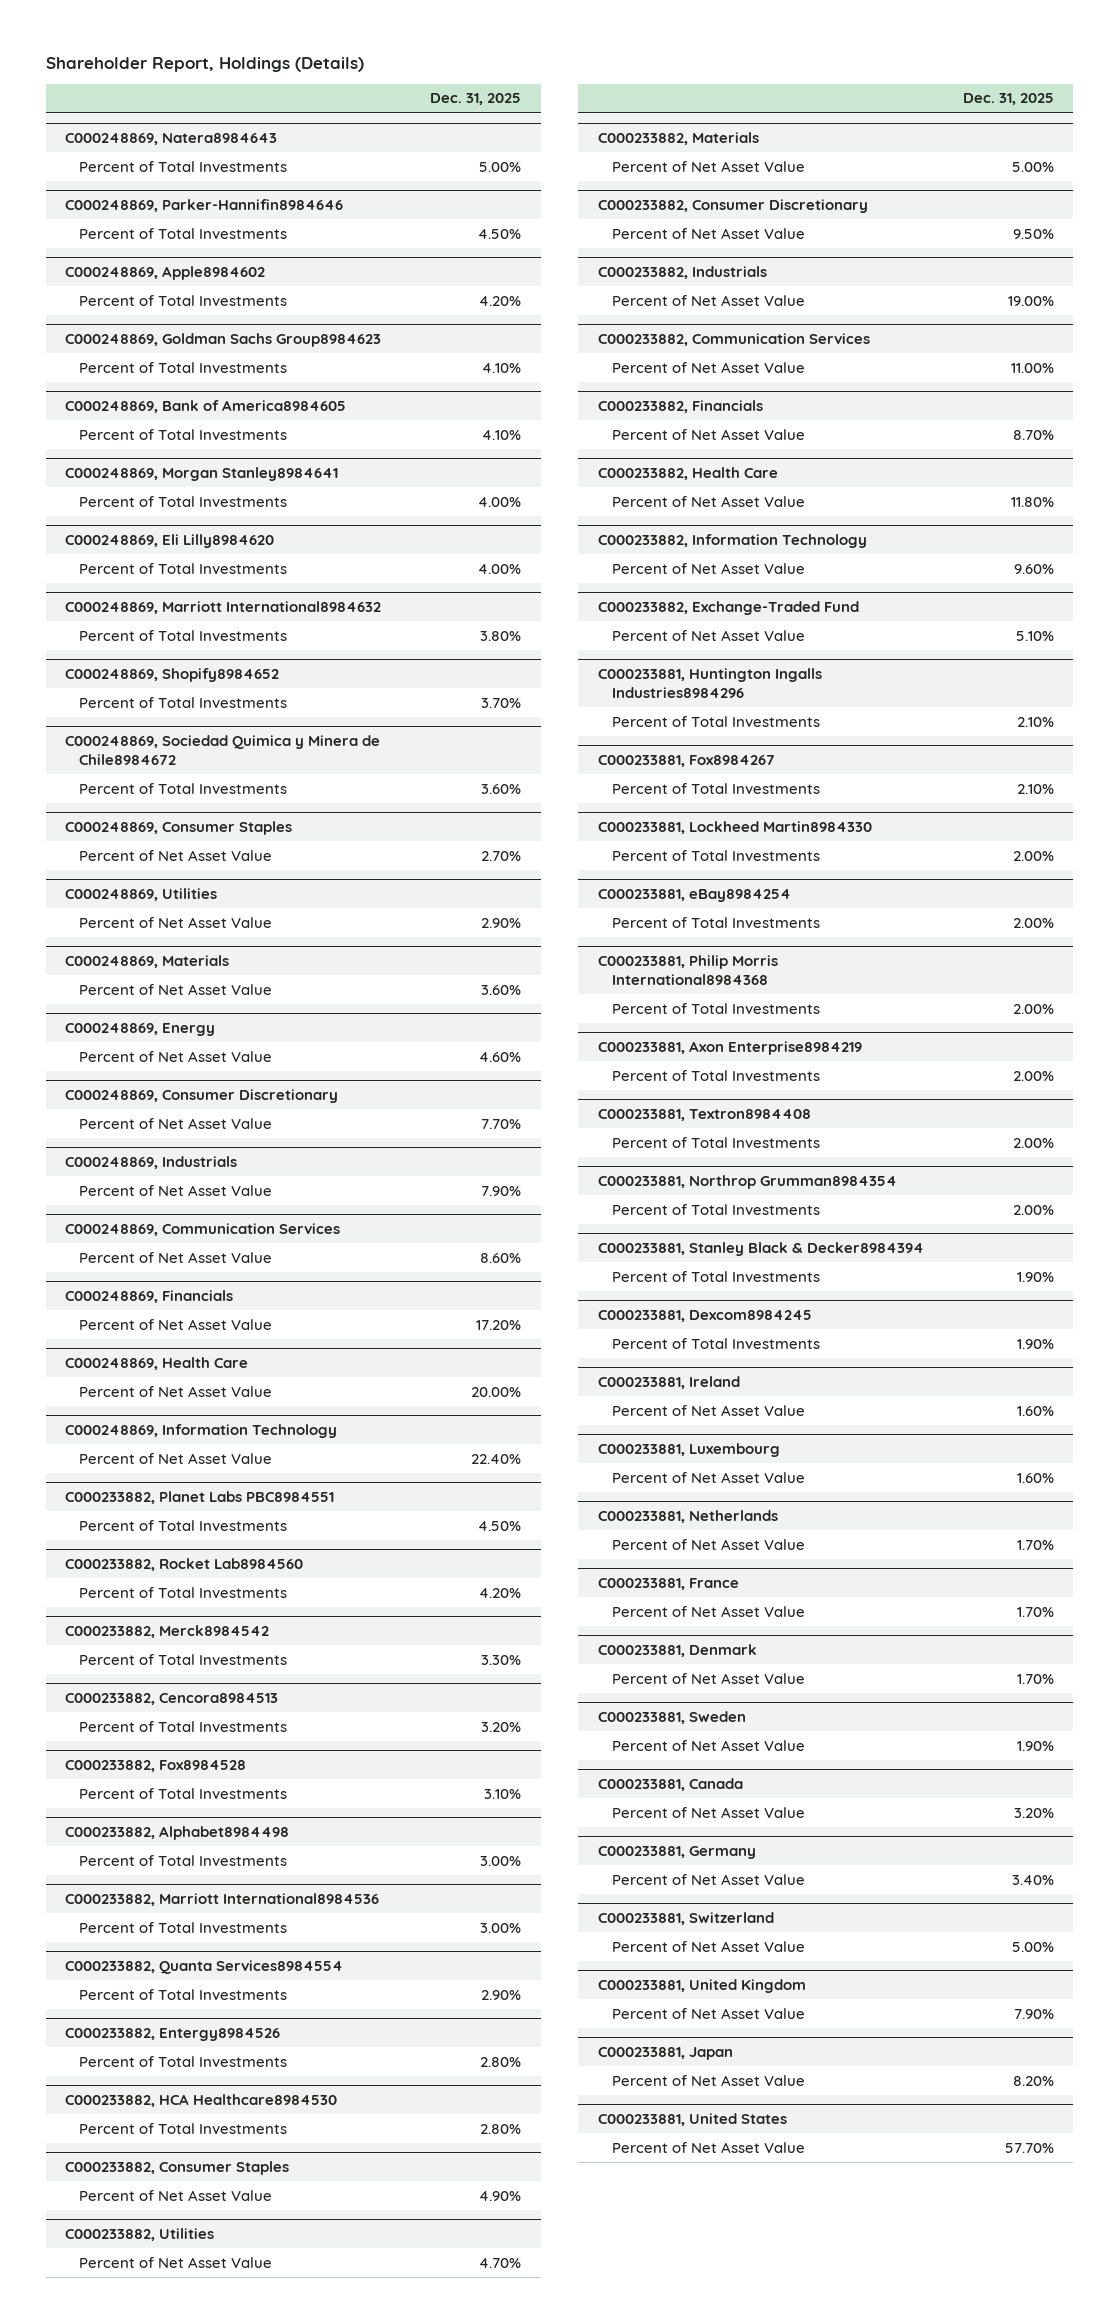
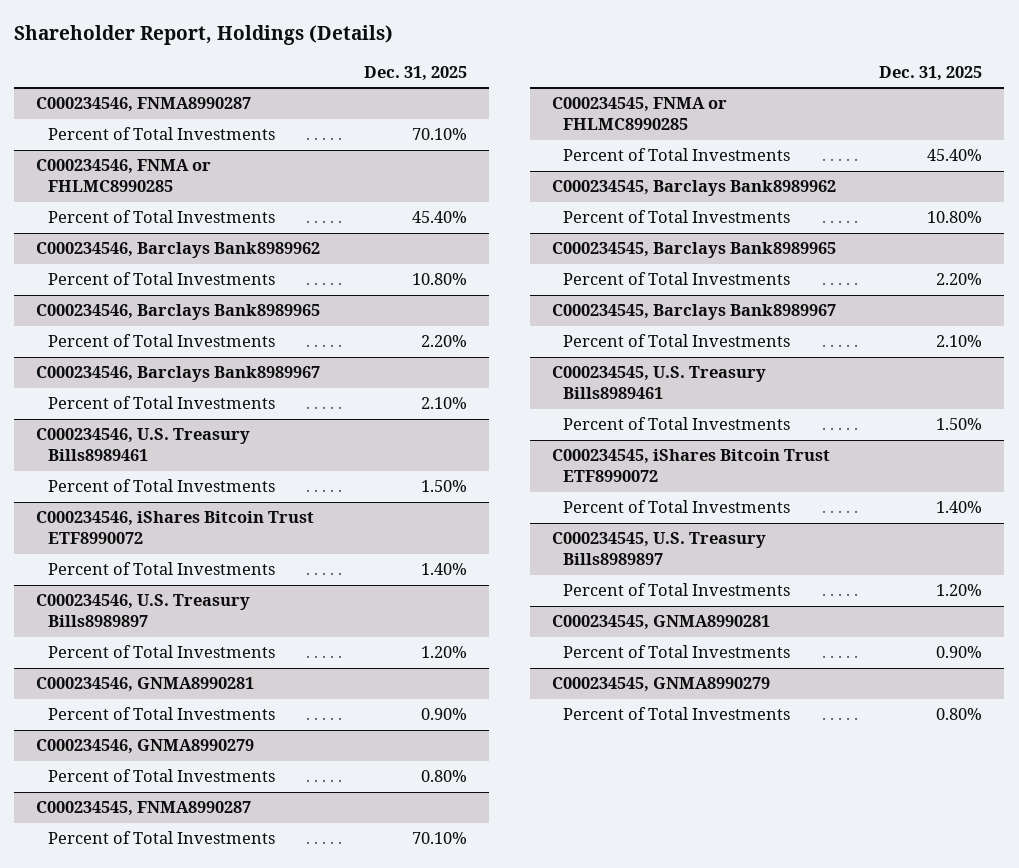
[65,133,278,146] C000248869, Natera8984643 -> none
[65,199,344,213] C000248869, Parker-Hannifin8984646 -> none
[65,266,266,281] C000248869, Apple8984602 -> none
[65,333,382,348] C000248869, Goldman Sachs Group8984623 -> none
[65,400,347,414] C000248869, Bank of America8984605 -> none
[79,428,288,440] Percent of Total Investments -> none
[65,467,339,482] C000248869, Morgan Stanley8984641 -> none
[79,495,288,507] Percent of Total Investments -> none
[65,534,275,549] C000248869, Eli Lilly8984620 -> none
[79,562,288,574] Percent of Total Investments -> none
[65,601,382,615] C000248869, Marriott International8984632 -> none
[79,629,288,641] Percent of Total Investments -> none
[65,668,280,683] C000248869, Shopify8984652 -> none
[79,696,288,708] Percent of Total Investments -> none
[65,735,381,765] C000248869, Sociedad Quimica y Minera de Chile8984672 -> none
[79,782,288,794] Percent of Total Investments -> none
[65,821,293,836] C000248869, Consumer Staples -> none
[79,849,273,861] Percent of Net Asset Value -> none
[65,888,218,902] C000248869, Utilities -> none
[79,916,273,928] Percent of Net Asset Value -> none
[65,955,230,969] C000248869, Materials -> none
[79,983,273,995] Percent of Net Asset Value -> none
[65,1023,216,1037] C000248869, Energy -> none
[79,1050,273,1062] Percent of Net Asset Value -> none
[65,1089,339,1104] C000248869, Consumer Discretionary -> none
[79,1117,273,1129] Percent of Net Asset Value -> none
[65,1156,238,1170] C000248869, Industrials -> none
[79,1184,273,1196] Percent of Net Asset Value -> none
[65,1223,341,1237] C000248869, Communication Services -> none
[79,1251,273,1263] Percent of Net Asset Value -> none
[65,1290,234,1304] C000248869, Financials -> none
[79,1318,273,1330] Percent of Net Asset Value -> none
[65,1357,249,1371] C000248869, Health Care -> none
[79,1385,273,1397] Percent of Net Asset Value -> none
[65,1424,338,1439] C000248869, Information Technology -> none
[79,1452,273,1464] Percent of Net Asset Value -> none
[65,1491,335,1505] C000233882, Planet Labs PBC8984551 -> none
[79,1519,288,1531] Percent of Total Investments -> none
[65,1558,304,1572] C000233882, Rocket Lab8984560 -> none
[79,1586,288,1598] Percent of Total Investments -> none
[65,1625,270,1639] C000233882, Merck8984542 -> none
[79,1653,288,1665] Percent of Total Investments -> none
[65,1693,279,1706] C000233882, Cencora8984513 -> none
[79,1720,288,1732] Percent of Total Investments -> none
[65,1760,247,1773] C000233882, Fox8984528 -> none
[79,1787,288,1799] Percent of Total Investments -> none
[65,1826,290,1841] C000233882, Alphabet8984498 -> none
[79,1854,288,1866] Percent of Total Investments -> none
[65,1893,380,1907] C000233882, Marriott International8984536 -> none
[79,1921,288,1933] Percent of Total Investments -> none
[65,1960,344,1975] C000233882, Quanta Services8984554 -> none
[79,1988,288,2000] Percent of Total Investments -> none
[65,2028,281,2042] C000233882, Entergy8984526 -> none
[79,2055,288,2067] Percent of Total Investments -> none
[65,2094,338,2108] C000233882, HCA Healthcare8984530 -> none
[79,2122,288,2134] Percent of Total Investments -> none
[65,2161,290,2176] C000233882, Consumer Staples -> none
[79,2189,273,2201] Percent of Net Asset Value -> none
[65,2228,215,2242] C000233882, Utilities -> none
[79,2256,273,2268] Percent of Net Asset Value -> none
[597,132,759,146] C000233882, Materials -> none
[611,160,805,172] Percent of Net Asset Value -> none
[597,199,868,214] C000233882, Consumer Discretionary -> none
[611,227,805,239] Percent of Net Asset Value -> none
[597,266,767,280] C000233882, Industrials -> none
[611,294,805,306] Percent of Net Asset Value -> none
[597,333,870,347] C000233882, Communication Services -> none
[611,361,805,373] Percent of Net Asset Value -> none
[597,400,763,414] C000233882, Financials -> none
[611,428,805,440] Percent of Net Asset Value -> none
[597,467,778,481] C000233882, Health Care -> none
[611,495,805,507] Percent of Net Asset Value -> none
[597,534,867,549] C000233882, Information Technology -> none
[611,562,805,574] Percent of Net Asset Value -> none
[597,601,859,616] C000233882, Exchange-Traded Fund -> none
[611,629,805,641] Percent of Net Asset Value -> none
[597,668,822,698] C000233881, Huntington Ingalls Industries8984296 -> none
none -> [36,97,252,113] C000234546, FNMA8990287
[479,161,522,172] 5.00% -> [411,128,467,141] 70.10%
none -> [36,159,212,193] C000234546, FNMA or FHLMC8990285
[478,228,522,239] 4.50% -> [411,211,467,224] 45.40%
none -> [36,242,321,259] C000234546, Barclays Bank8989962
[479,295,522,306] 4.20% -> [411,273,467,286] 10.80%
none -> [36,304,321,321] C000234546, Barclays Bank8989965
[482,362,522,373] 4.10% -> [420,335,467,348] 2.20%
none -> [36,366,321,383] C000234546, Barclays Bank8989967
[597,755,775,768] C000233881, Fox8984267 -> none
none -> [36,428,251,462] C000234546, U.S. Treasury Bills8989461
none -> [47,479,275,493] Percent of Total Investments
none -> [36,511,315,545] C000234546, iShares Bitcoin Trust ETF8990072
none -> [47,562,275,576] Percent of Total Investments
none -> [36,594,251,628] C000234546, U.S. Treasury Bills8989897
none -> [47,645,275,659] Percent of Total Investments
none -> [36,677,255,693] C000234546, GNMA8990281
none -> [47,707,275,721] Percent of Total Investments
none -> [36,739,255,755] C000234546, GNMA8990279
none -> [47,769,275,783] Percent of Total Investments
none -> [36,801,252,817] C000234545, FNMA8990287
none -> [47,831,275,845] Percent of Total Investments
none -> [551,97,727,131] C000234545, FNMA or FHLMC8990285
none -> [563,148,791,162] Percent of Total Investments
none -> [551,180,836,197] C000234545, Barclays Bank8989962
none -> [563,210,791,224] Percent of Total Investments
none -> [551,242,836,259] C000234545, Barclays Bank8989965
none -> [563,272,791,286] Percent of Total Investments
none -> [551,304,836,321] C000234545, Barclays Bank8989967
[597,821,872,835] C000233881, Lockheed Martin8984330 -> none
[597,889,791,903] C000233881, eBay8984254 -> none
[597,955,778,985] C000233881, Philip Morris International8984368 -> none
[597,1041,862,1056] C000233881, Axon Enterprise8984219 -> none
[597,1109,811,1122] C000233881, Textron8984408 -> none
[597,1175,897,1190] C000233881, Northrop Grumman8984354 -> none
[611,1203,820,1215] Percent of Total Investments -> none
[597,1242,924,1257] C000233881, Stanley Black & Decker8984394 -> none
[611,1270,820,1282] Percent of Total Investments -> none
[597,1310,812,1323] C000233881, Dexcom8984245 -> none
[611,1337,820,1349] Percent of Total Investments -> none
[597,1376,740,1390] C000233881, Ireland -> none
[611,1404,805,1416] Percent of Net Asset Value -> none
[597,1443,780,1458] C000233881, Luxembourg -> none
[611,1471,805,1483] Percent of Net Asset Value -> none
[597,1510,778,1524] C000233881, Netherlands -> none
[611,1538,805,1550] Percent of Net Asset Value -> none
[597,1578,739,1591] C000233881, France -> none
[611,1605,805,1617] Percent of Net Asset Value -> none
[597,1644,757,1658] C000233881, Denmark -> none
[611,1672,805,1684] Percent of Net Asset Value -> none
[597,1711,746,1725] C000233881, Sweden -> none
[611,1739,805,1751] Percent of Net Asset Value -> none
[597,1778,743,1792] C000233881, Canada -> none
[611,1806,805,1818] Percent of Net Asset Value -> none
[597,1846,756,1860] C000233881, Germany -> none
[611,1873,805,1885] Percent of Net Asset Value -> none
[597,1912,774,1926] C000233881, Switzerland -> none
[611,1940,805,1952] Percent of Net Asset Value -> none
[597,1979,806,1994] C000233881, United Kingdom -> none
[611,2007,805,2019] Percent of Net Asset Value -> none
[597,2047,733,2061] C000233881, Japan -> none
[611,2074,805,2086] Percent of Net Asset Value -> none
[597,2113,787,2127] C000233881, United States -> none
[611,2141,805,2153] Percent of Net Asset Value -> none
none -> [551,366,766,400] C000234545, U.S. Treasury Bills8989461
[1012,850,1054,861] 2.00% -> [936,418,983,431] 1.50%
none -> [551,449,830,483] C000234545, iShares Bitcoin Trust ETF8990072
[1012,917,1054,928] 2.00% -> [936,501,983,514] 1.40%
none -> [551,532,766,566] C000234545, U.S. Treasury Bills8989897
[1012,1003,1054,1014] 2.00% -> [936,584,983,597] 1.20%
none -> [551,615,770,631] C000234545, GNMA8990281
[1012,1070,1054,1081] 2.00% -> [936,646,983,659] 0.90%
none -> [551,677,770,693] C000234545, GNMA8990279
[1012,1137,1054,1148] 2.00% -> [936,708,983,721] 0.80%

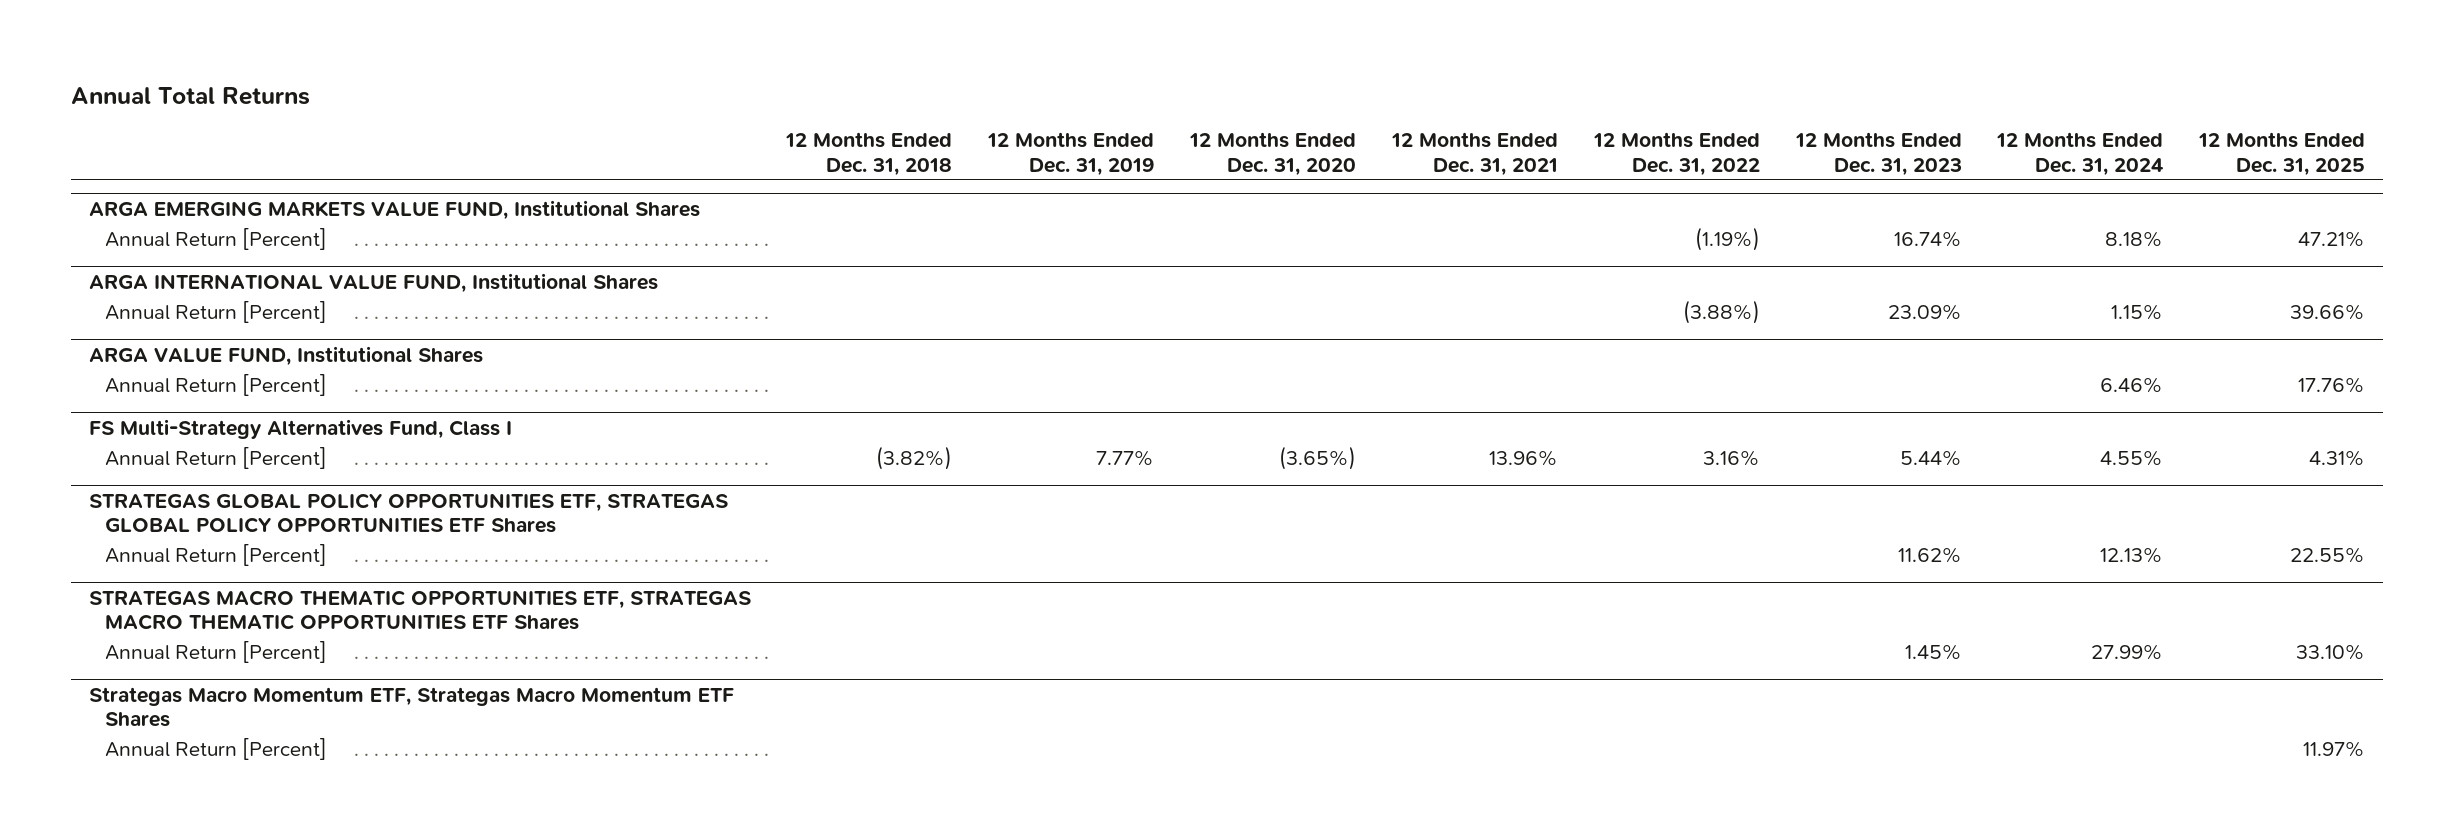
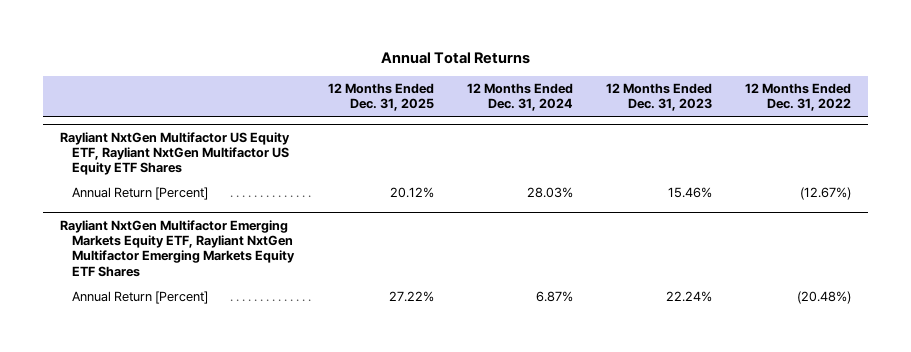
[785,132,953,176] 12 Months Ended Dec. 31, 2018 -> none
[987,132,1155,176] 12 Months Ended Dec. 31, 2019 -> none
[1189,132,1357,176] 12 Months Ended Dec. 31, 2020 -> none
[1390,132,1558,176] 12 Months Ended Dec. 31, 2021 -> none
[88,199,700,220] ARGA EMERGING MARKETS VALUE FUND, Institutional Shares -> none
[88,272,658,293] ARGA INTERNATIONAL VALUE FUND, Institutional Shares -> none
[88,345,483,366] ARGA VALUE FUND, Institutional Shares -> none
[104,374,327,397] Annual Return [Percent] -> none
[88,418,512,439] FS Multi-Strategy Alternatives Fund, Class I -> none
[104,447,327,470] Annual Return [Percent] -> none
[88,492,728,534] STRATEGAS GLOBAL POLICY OPPORTUNITIES ETF, STRATEGAS GLOBAL POLICY OPPORTUNITIES ETF Shares -> none
[104,544,327,567] Annual Return [Percent] -> none
[88,589,751,631] STRATEGAS MACRO THEMATIC OPPORTUNITIES ETF, STRATEGAS MACRO THEMATIC OPPORTUNITIES ETF Shares -> none
[104,641,327,664] Annual Return [Percent] -> none
[88,686,734,728] Strategas Macro Momentum ETF, Strategas Macro Momentum ETF Shares -> none
[104,738,327,761] Annual Return [Percent] -> none
none -> [59,131,290,176] Rayliant NxtGen Multifactor US Equity ETF, Rayliant NxtGen Multifactor US Equity ETF Shares
[1694,227,1760,252] (1.19%) -> [800,186,852,200] (12.67%)
[1893,231,1962,248] 16.74% -> [668,186,713,198] 15.46%
[2105,231,2164,248] 8.18% -> [526,186,573,198] 28.03%
[2298,231,2366,248] 47.21% -> [389,186,434,198] 20.12%
none -> [59,219,296,277] Rayliant NxtGen Multifactor Emerging Markets Equity ETF, Rayliant NxtGen Multifactor Emerging Markets Equity ETF Shares
[1682,300,1760,325] (3.88%) -> [797,290,852,304] (20.48%)
[1887,304,1962,321] 23.09% -> [666,290,713,302] 22.24%
[2111,304,2164,321] 1.15% -> [535,290,573,302] 6.87%
[2290,304,2366,321] 39.66% -> [388,290,434,302] 27.22%

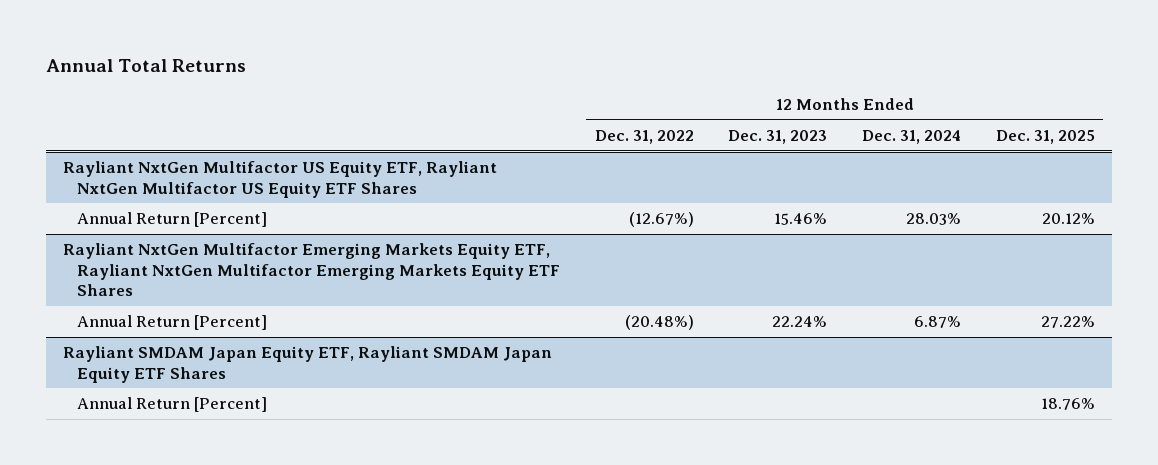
none -> [63,346,553,383] Rayliant SMDAM Japan Equity ETF, Rayliant SMDAM Japan Equity ETF Shares
none -> [76,397,267,413] Annual Return [Percent]

